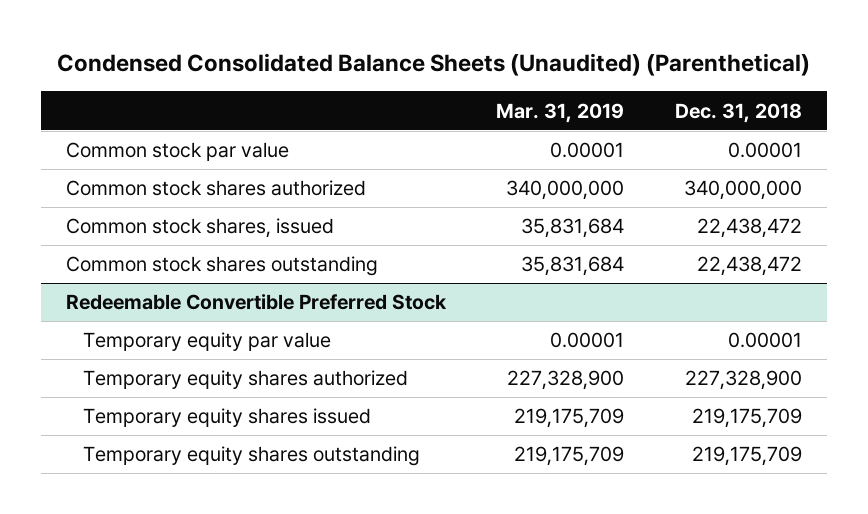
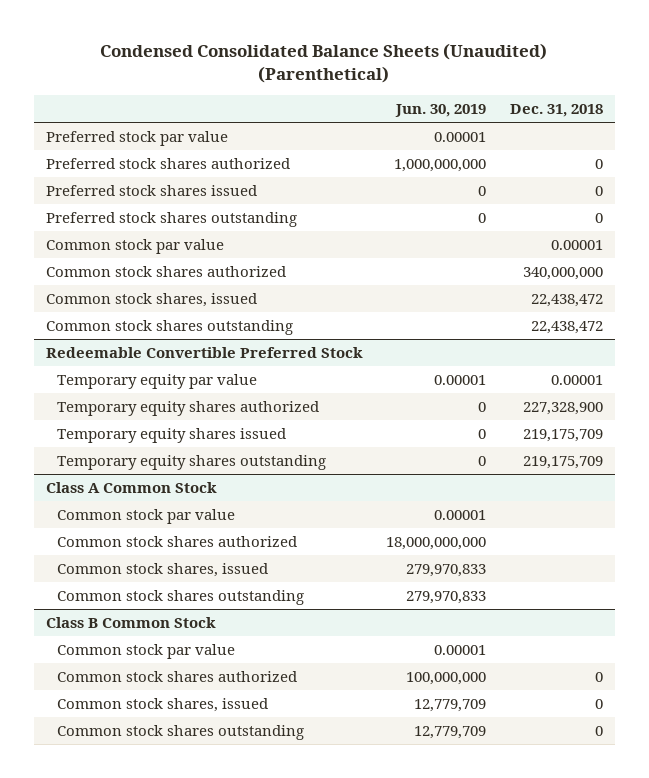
[496,102,625,123] Mar. 31, 2019 -> none
none -> [395,103,487,117] Jun. 30, 2019
none -> [45,130,228,146] Preferred stock par value
none -> [45,157,290,169] Preferred stock shares authorized
none -> [45,184,257,196] Preferred stock shares issued
none -> [45,211,297,227] Preferred stock shares outstanding
none -> [45,481,217,493] Class A Common Stock
none -> [57,508,236,524] Common stock par value
none -> [57,535,298,547] Common stock shares authorized
none -> [57,562,269,577] Common stock shares, issued
none -> [57,589,305,605] Common stock shares outstanding
none -> [45,616,216,628] Class B Common Stock
none -> [57,643,236,659] Common stock par value
none -> [57,670,298,682] Common stock shares authorized
none -> [57,697,269,712] Common stock shares, issued
none -> [57,724,305,740] Common stock shares outstanding

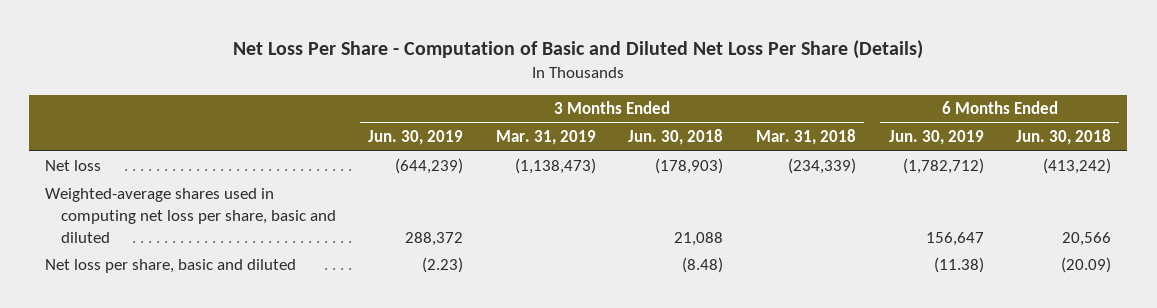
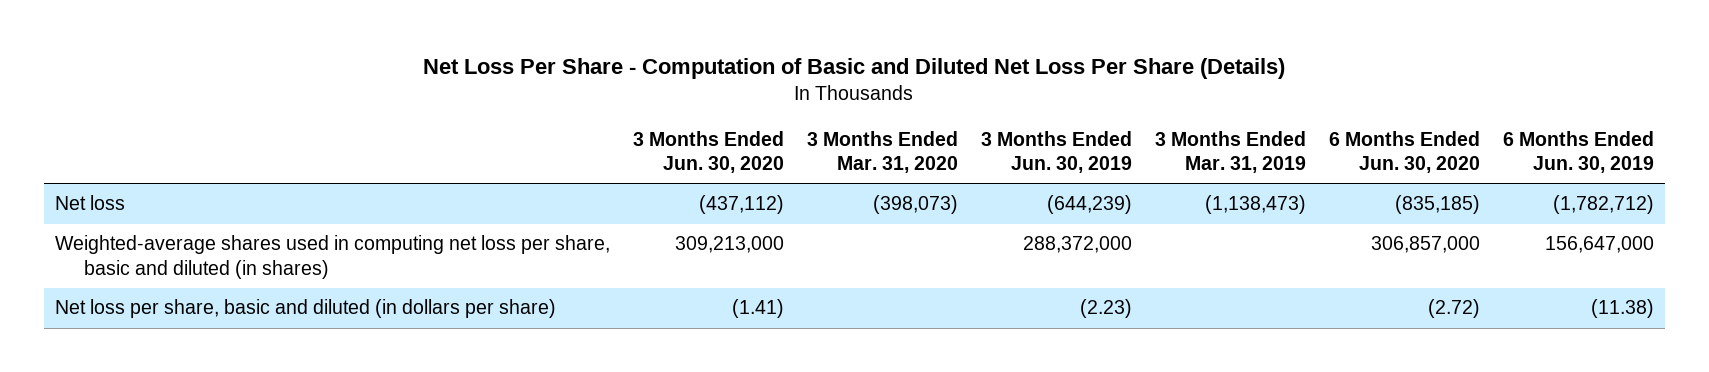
[628,129,724,146] Jun. 30, 2018 -> none
[755,129,856,146] Mar. 31, 2018 -> none
[1016,129,1112,146] Jun. 30, 2018 -> none
none -> [633,130,785,174] 3 Months Ended Jun. 30, 2020
none -> [807,130,959,174] 3 Months Ended Mar. 31, 2020
none -> [1328,130,1480,174] 6 Months Ended Jun. 30, 2020
[45,188,336,243] Weighted-average shares used in computing net loss per share, basic and diluted -> [55,235,611,279] Weighted-average shares used in computing net loss per share, basic and diluted (in shares)
[405,231,464,246] 288,372 -> [1022,236,1132,254] 288,372,000
[925,231,984,246] 156,647 -> [1544,236,1654,254] 156,647,000
[45,259,297,274] Net loss per share, basic and diluted -> [55,299,557,319] Net loss per share, basic and diluted (in dollars per share)

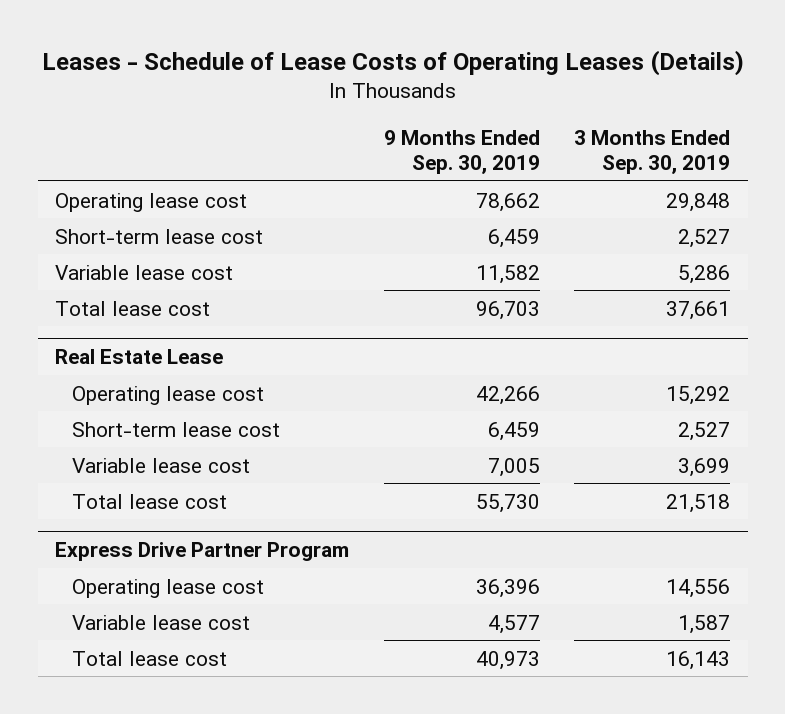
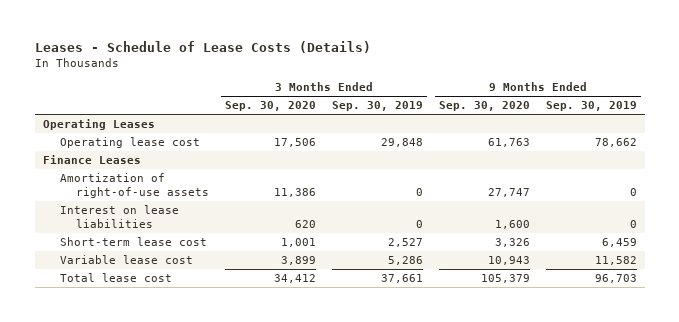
[41,50,744,77] Leases - Schedule of Lease Costs of Operating Leases (Details) -> [34,40,371,53] Leases - Schedule of Lease Costs (Details)
none -> [225,101,317,112] Sep. 30, 2020
none -> [438,101,530,112] Sep. 30, 2020
none -> [42,119,155,131] Operating Leases
none -> [42,155,141,165] Finance Leases
none -> [59,173,210,198] Amortization of right-of-use assets
none -> [59,205,179,228] Interest on lease liabilities
[54,349,223,365] Real Estate Lease -> none
[72,385,265,405] Operating lease cost -> none
[72,421,281,437] Short-term lease cost -> none
[72,457,251,473] Variable lease cost -> none
[72,493,228,509] Total lease cost -> none
[54,542,349,562] Express Drive Partner Program -> none
[72,578,265,598] Operating lease cost -> none
[72,614,251,630] Variable lease cost -> none
[72,650,228,666] Total lease cost -> none

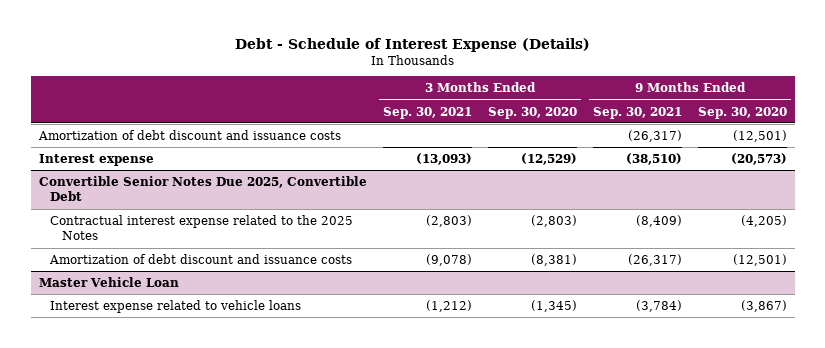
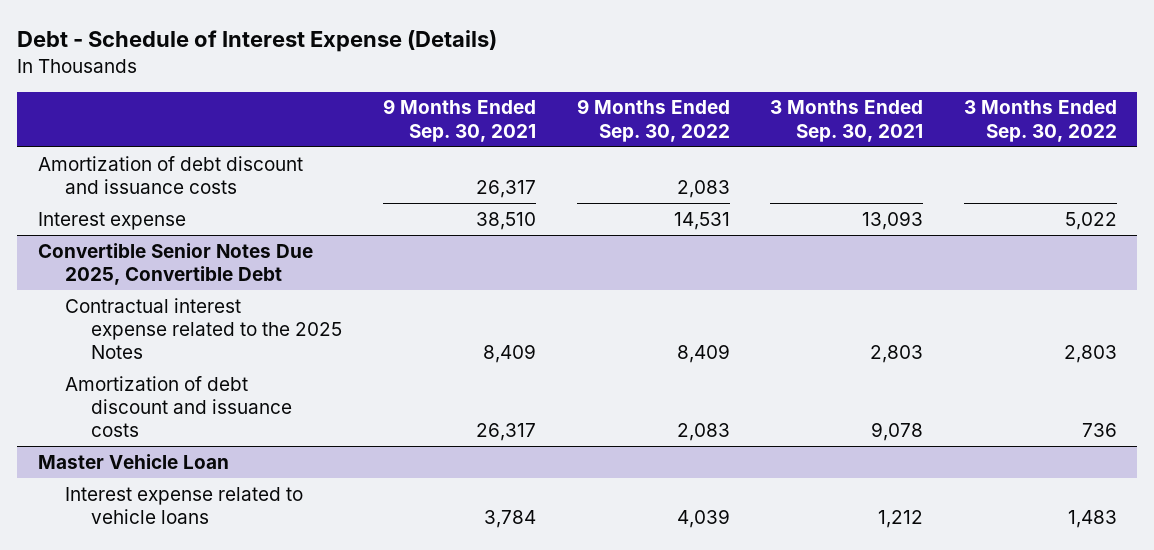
[487,106,577,119] Sep. 30, 2020 -> none
[697,106,787,119] Sep. 30, 2020 -> none
none -> [576,99,730,142] 9 Months Ended Sep. 30, 2022
none -> [963,100,1117,142] 3 Months Ended Sep. 30, 2022
[627,129,682,142] (26,317) -> [476,180,537,199] 26,317
[415,152,472,165] (13,093) -> [862,210,924,230] 13,093
[625,152,682,165] (38,510) -> [476,211,537,230] 38,510
[425,214,472,227] (2,803) -> [870,345,924,364] 2,803
[635,214,682,227] (8,409) -> [483,344,537,364] 8,409
[425,253,472,266] (9,078) -> [871,422,924,442] 9,078
[627,253,682,266] (26,317) -> [476,423,537,442] 26,317
[425,299,472,312] (1,212) -> [878,510,924,529] 1,212
[635,299,682,312] (3,784) -> [484,510,537,529] 3,784

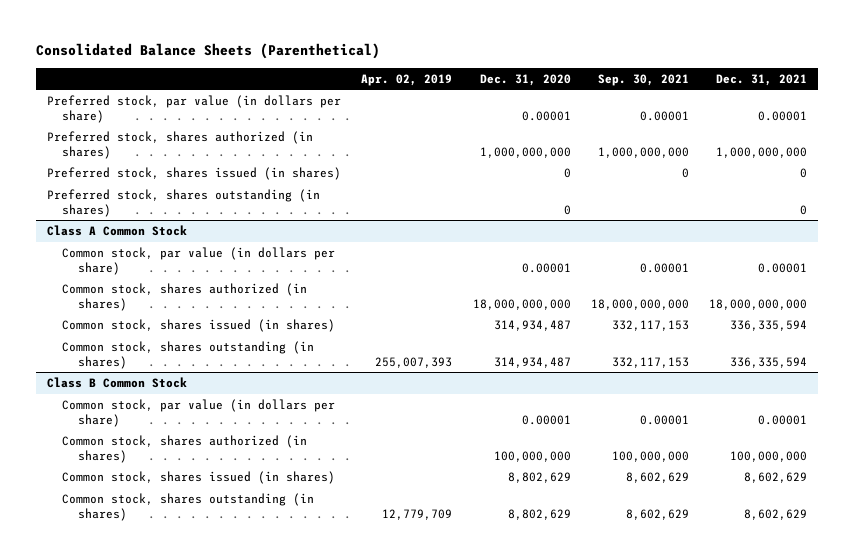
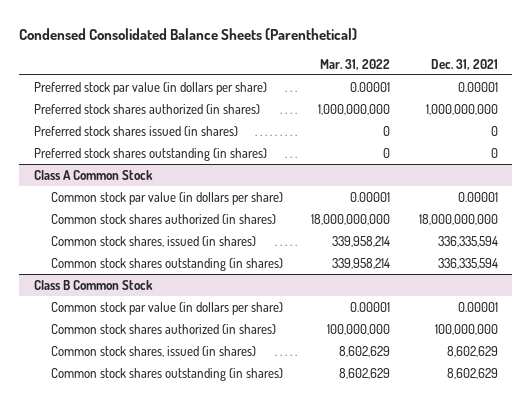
[36,43,381,60] Consolidated Balance Sheets (Parenthetical) -> [19,27,358,40] Condensed Consolidated Balance Sheets (Parenthetical)
[361,73,453,86] Apr. 02, 2019 -> none
[479,73,571,86] Dec. 31, 2020 -> none
[598,73,690,86] Sep. 30, 2021 -> none
none -> [320,58,391,70] Mar. 31, 2022
[46,95,341,123] Preferred stock, par value (in dollars per share) -> [33,81,267,95] Preferred stock par value (in dollars per share)
[46,131,313,159] Preferred stock, shares authorized (in shares) -> [33,103,260,114] Preferred stock shares authorized (in shares)
[46,167,341,181] Preferred stock, shares issued (in shares) -> [33,125,238,136] Preferred stock shares issued (in shares)
[46,189,320,217] Preferred stock, shares outstanding (in shares) -> [33,147,267,161] Preferred stock shares outstanding (in shares)
[62,247,336,275] Common stock, par value (in dollars per share) -> [50,191,283,205] Common stock par value (in dollars per share)
[62,283,308,311] Common stock, shares authorized (in shares) -> [50,213,276,224] Common stock shares authorized (in shares)
[62,319,336,333] Common stock, shares issued (in shares) -> [50,235,256,247] Common stock shares, issued (in shares)
[62,341,315,369] Common stock, shares outstanding (in shares) -> [50,257,283,271] Common stock shares outstanding (in shares)
[62,399,336,427] Common stock, par value (in dollars per share) -> [50,301,283,315] Common stock par value (in dollars per share)
[62,435,308,463] Common stock, shares authorized (in shares) -> [50,323,276,334] Common stock shares authorized (in shares)
[62,471,336,485] Common stock, shares issued (in shares) -> [50,345,256,357] Common stock shares, issued (in shares)
[62,493,315,521] Common stock, shares outstanding (in shares) -> [50,367,283,381] Common stock shares outstanding (in shares)

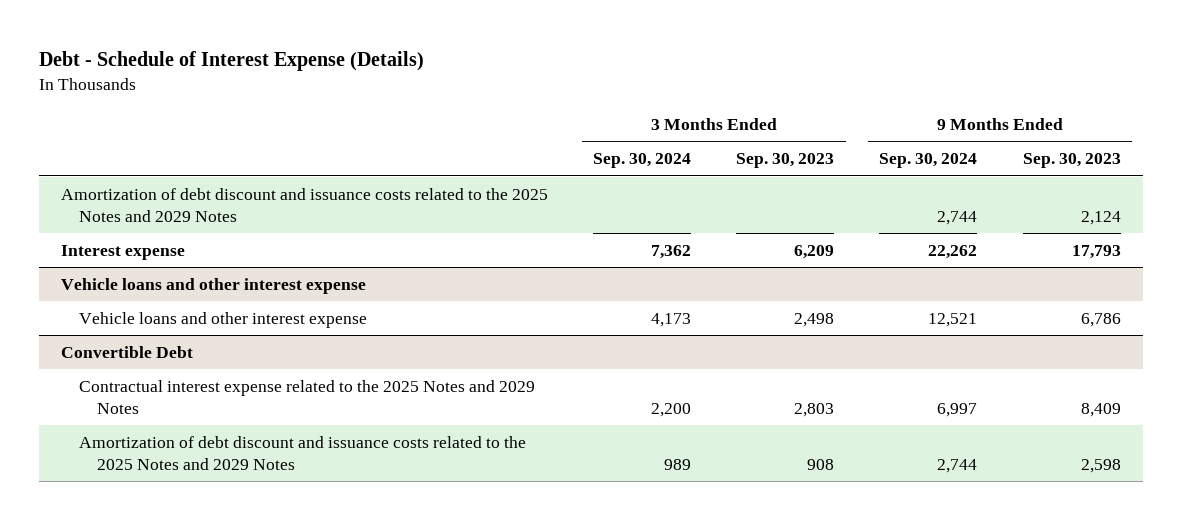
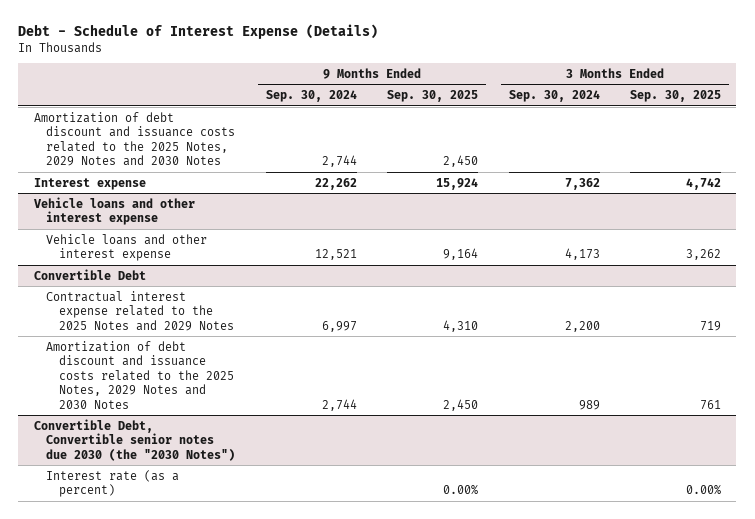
[736,153,835,169] Sep. 30, 2023 -> none
[1022,153,1121,169] Sep. 30, 2023 -> none
none -> [387,90,479,103] Sep. 30, 2025
none -> [629,90,721,103] Sep. 30, 2025
[61,187,549,222] Amortization of debt discount and issuance costs related to the 2025 Notes and 2029 Notes -> [33,111,236,167] Amortization of debt discount and issuance costs related to the 2025 Notes, 2029 Notes and 2030 Notes
[79,435,527,470] Amortization of debt discount and issuance costs related to the 2025 Notes and 2029 Notes -> [46,340,235,409] Amortization of debt discount and issuance costs related to the 2025 Notes, 2029 Notes and 2030 Notes
none -> [33,418,236,461] Convertible Debt, Convertible senior notes due 2030 (the "2030 Notes")
none -> [46,469,180,498] Interest rate (as a percent)

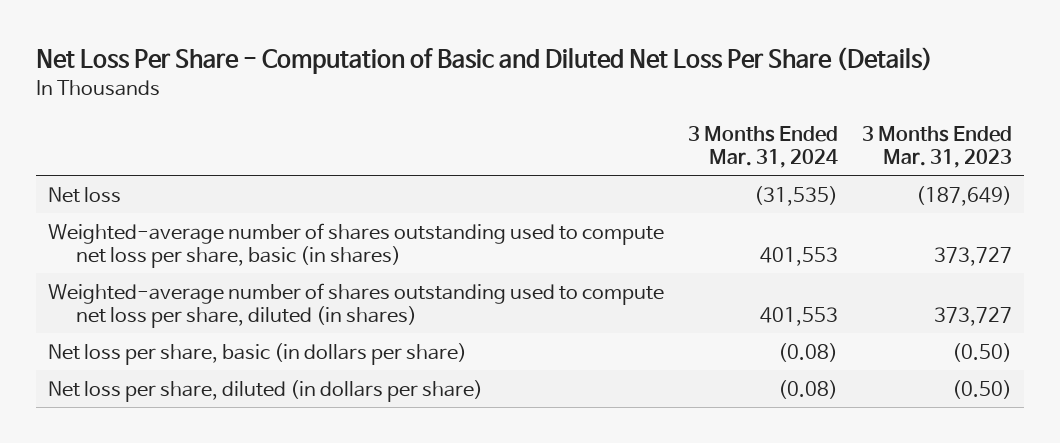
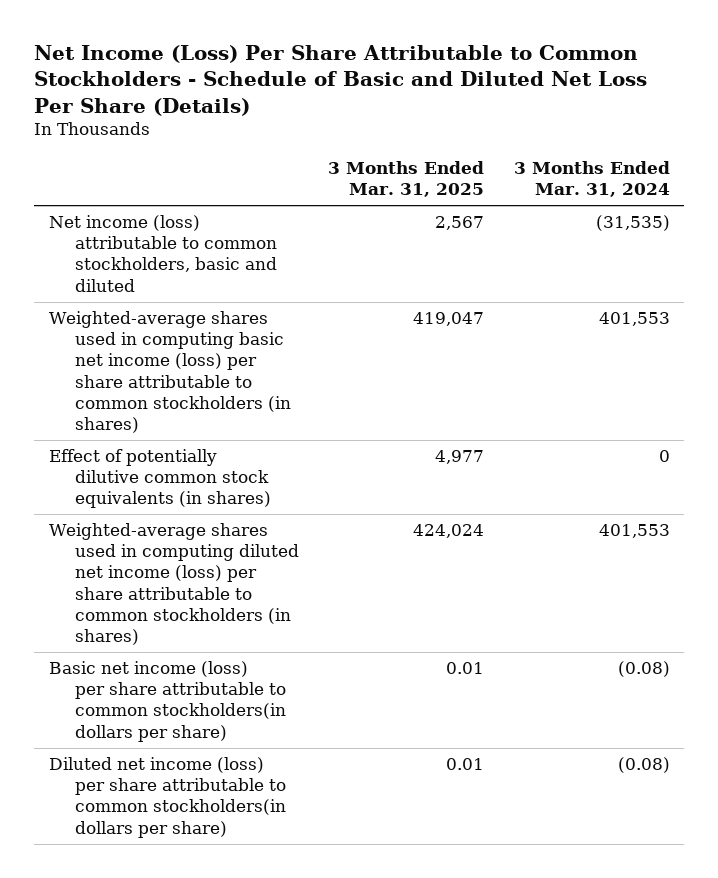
[35,47,933,75] Net Loss Per Share - Computation of Basic and Diluted Net Loss Per Share (Details) -> [34,45,648,116] Net Income (Loss) Per Share Attributable to Common Stockholders - Schedule of Basic and Diluted Net Loss Per Share (Details)
[861,125,1012,169] 3 Months Ended Mar. 31, 2023 -> none
none -> [328,161,485,198] 3 Months Ended Mar. 31, 2025
[47,186,121,203] Net loss -> [48,215,277,292] Net income (loss) attributable to common stockholders, basic and diluted
[47,222,664,269] Weighted-average number of shares outstanding used to compute net loss per share, basic (in shares) -> [48,311,291,434] Weighted-average shares used in computing basic net income (loss) per share attributable to common stockholders (in shares)
none -> [48,449,271,509] Effect of potentially dilutive common stock equivalents (in shares)
[47,282,664,329] Weighted-average number of shares outstanding used to compute net loss per share, diluted (in shares) -> [48,523,299,646] Weighted-average shares used in computing diluted net income (loss) per share attributable to common stockholders (in shares)
[47,342,467,365] Net loss per share, basic (in dollars per share) -> [48,661,286,742] Basic net income (loss) per share attributable to common stockholders(in dollars per share)
[47,379,483,402] Net loss per share, diluted (in dollars per share) -> [48,757,286,838] Diluted net income (loss) per share attributable to common stockholders(in dollars per share)

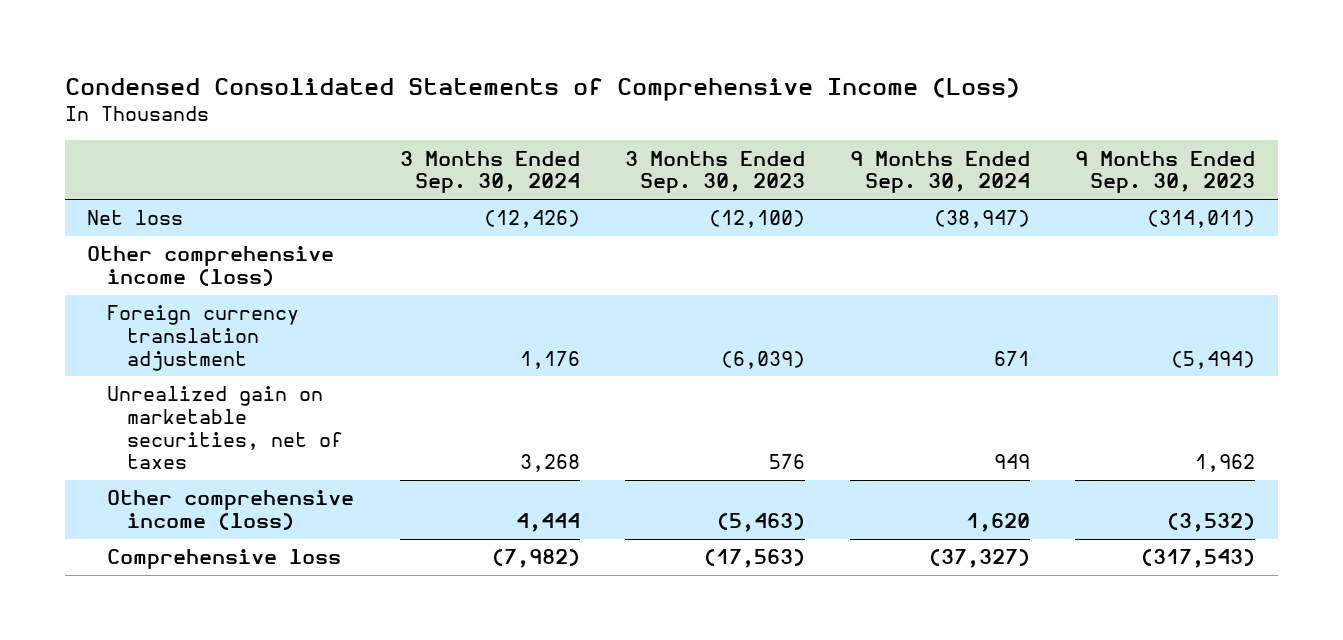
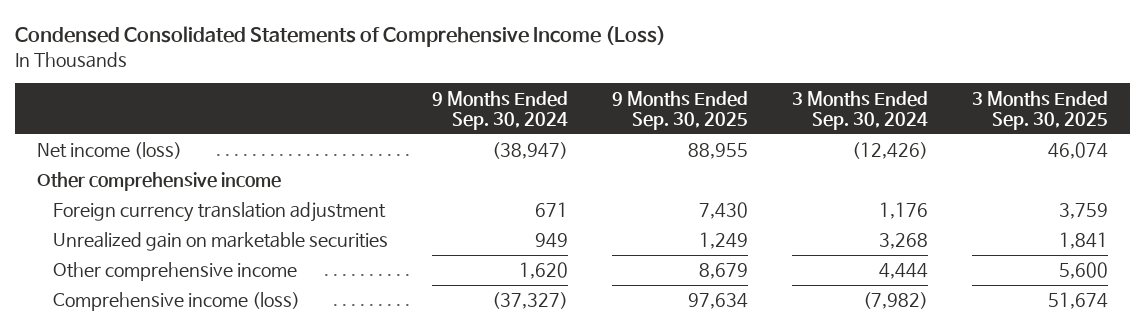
[624,150,805,194] 3 Months Ended Sep. 30, 2023 -> none
[1075,150,1256,194] 9 Months Ended Sep. 30, 2023 -> none
none -> [612,90,749,130] 9 Months Ended Sep. 30, 2025
none -> [972,90,1109,130] 3 Months Ended Sep. 30, 2025
[87,210,184,226] Net loss -> [37,142,183,160] Net income (loss)
[87,246,335,286] Other comprehensive income (loss) -> [37,172,282,192] Other comprehensive income
[107,386,344,470] Unrealized gain on marketable securities, net of taxes -> [52,232,388,252] Unrealized gain on marketable securities
[107,490,355,530] Other comprehensive income (loss) -> [52,262,297,282] Other comprehensive income
[107,549,342,570] Comprehensive loss -> [52,292,300,312] Comprehensive income (loss)

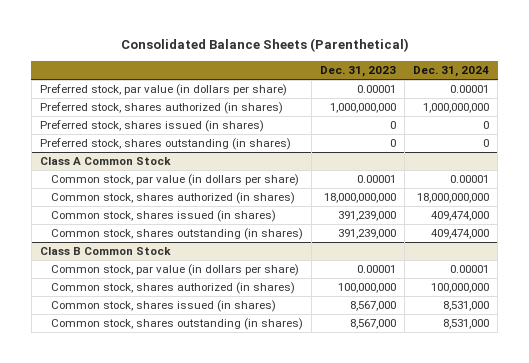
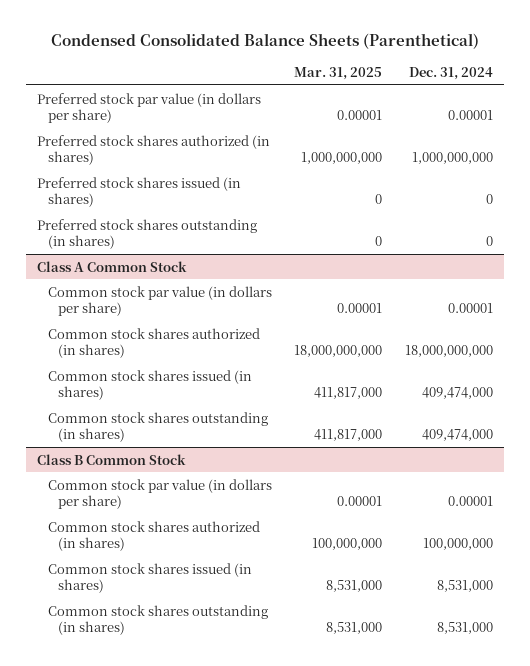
[120,38,409,53] Consolidated Balance Sheets (Parenthetical) -> [50,33,479,50] Condensed Consolidated Balance Sheets (Parenthetical)
[320,66,397,78] Dec. 31, 2023 -> none
none -> [294,67,383,81] Mar. 31, 2025
[39,84,287,97] Preferred stock, par value (in dollars per share) -> [37,92,262,123] Preferred stock par value (in dollars per share)
[39,102,283,115] Preferred stock, shares authorized (in shares) -> [37,134,271,165] Preferred stock shares authorized (in shares)
[39,120,264,133] Preferred stock, shares issued (in shares) -> [37,176,242,207] Preferred stock shares issued (in shares)
[39,138,291,151] Preferred stock, shares outstanding (in shares) -> [37,218,258,249] Preferred stock shares outstanding (in shares)
[51,174,300,187] Common stock, par value (in dollars per share) -> [47,285,272,316] Common stock par value (in dollars per share)
[51,192,296,205] Common stock, shares authorized (in shares) -> [47,327,260,358] Common stock shares authorized (in shares)
[51,210,277,223] Common stock, shares issued (in shares) -> [47,369,252,400] Common stock shares issued (in shares)
[51,228,304,241] Common stock, shares outstanding (in shares) -> [47,411,268,442] Common stock shares outstanding (in shares)
[51,264,300,277] Common stock, par value (in dollars per share) -> [47,478,272,509] Common stock par value (in dollars per share)
[51,282,296,295] Common stock, shares authorized (in shares) -> [47,520,260,551] Common stock shares authorized (in shares)
[51,300,277,313] Common stock, shares issued (in shares) -> [47,562,252,593] Common stock shares issued (in shares)
[51,318,304,331] Common stock, shares outstanding (in shares) -> [47,604,268,635] Common stock shares outstanding (in shares)

